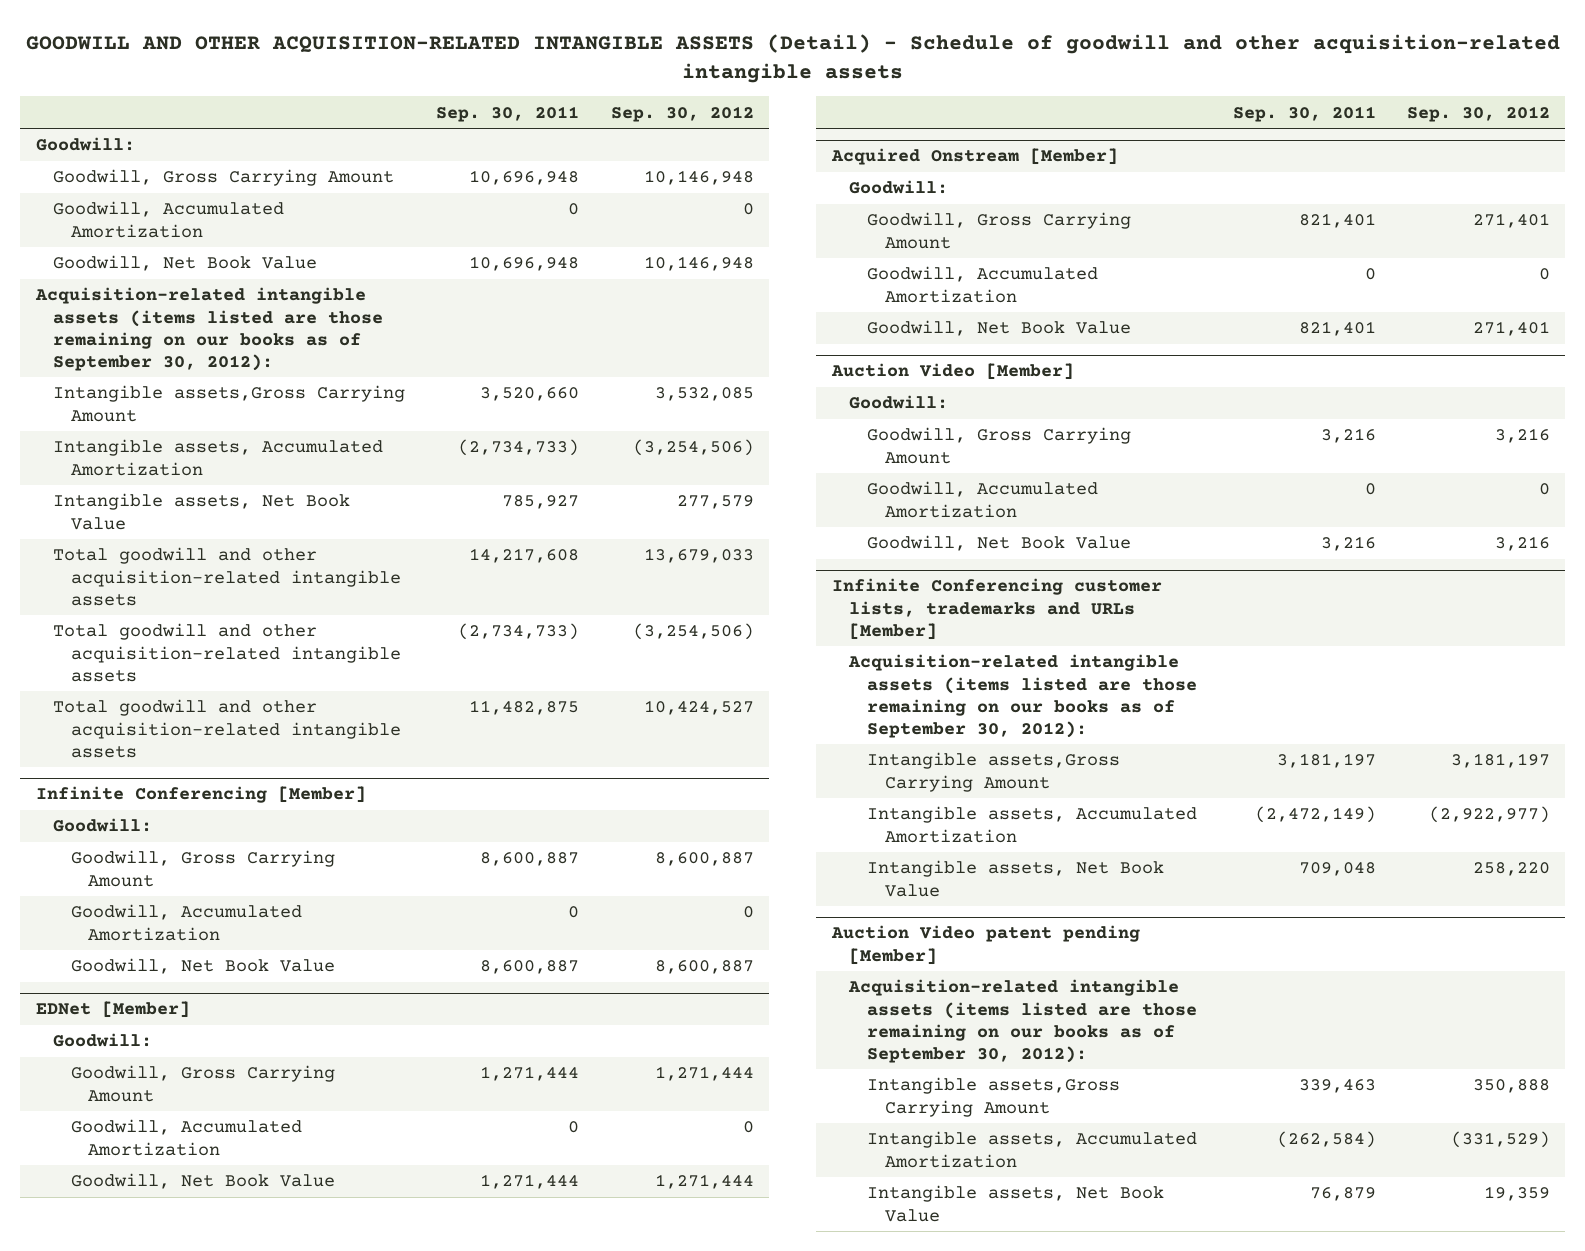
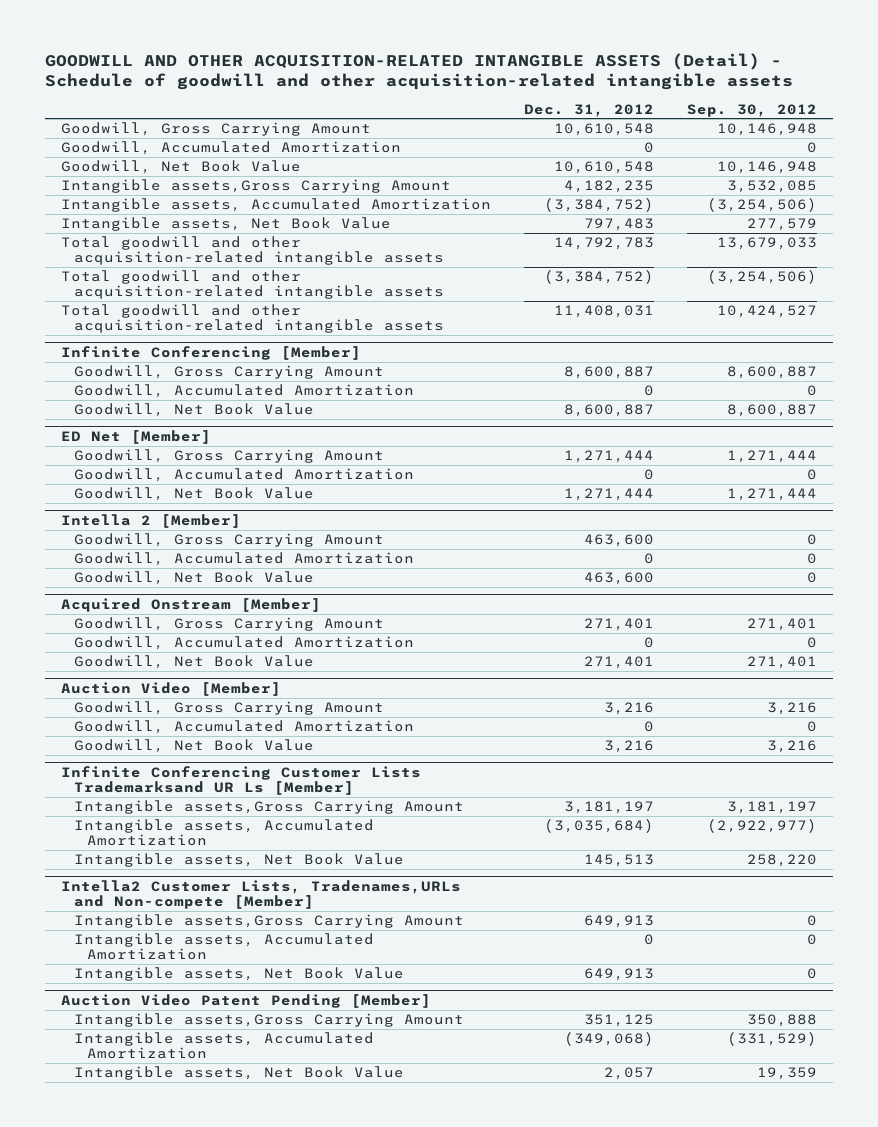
[436,105,580,122] Sep. 30, 2011 -> none
none -> [524,103,655,117] Dec. 31, 2012
[35,137,135,152] Goodwill: -> none
[34,287,384,371] Acquisition-related intangible assets (items listed are those remaining on our books as of September 30, 2012): -> none
[53,818,153,833] Goodwill: -> none
[35,1001,190,1019] EDNet [Member] -> none
[53,1033,153,1048] Goodwill: -> none
none -> [61,429,212,444] ED Net [Member]
none -> [61,513,242,528] Intella 2 [Member]
none -> [74,533,385,548] Goodwill, Gross Carrying Amount
none -> [74,552,415,567] Goodwill, Accumulated Amortization
none -> [74,571,315,586] Goodwill, Net Book Value
[849,180,949,195] Goodwill: -> none
[849,395,949,410] Goodwill: -> none
[831,578,1162,640] Infinite Conferencing customer lists, trademarks and URLs [Member] -> none
[848,654,1197,738] Acquisition-related intangible assets (items listed are those remaining on our books as of September 30, 2012): -> none
none -> [61,765,422,796] Infinite Conferencing Customer Lists Trademarksand UR Ls [Member]
[848,979,1197,1063] Acquisition-related intangible assets (items listed are those remaining on our books as of September 30, 2012): -> none
none -> [61,879,462,910] Intella2 Customer Lists, Tradenames,URLs and Non-compete [Member]
none -> [74,914,465,929] Intangible assets,Gross Carrying Amount
none -> [74,933,375,961] Intangible assets, Accumulated Amortization
none -> [74,967,405,982] Intangible assets, Net Book Value
[830,925,1140,965] Auction Video patent pending [Member] -> [61,993,432,1008] Auction Video Patent Pending [Member]

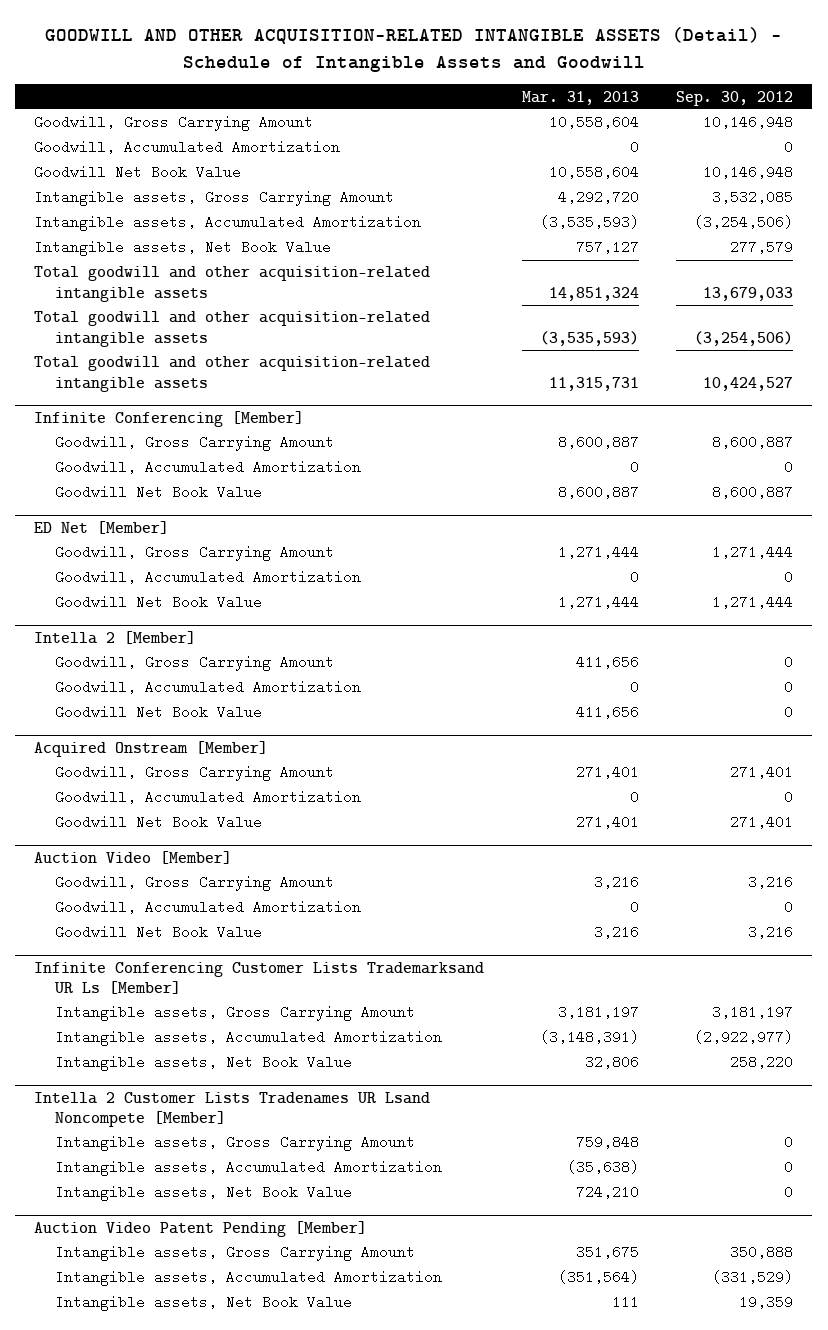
[45,52,794,91] GOODWILL AND OTHER ACQUISITION-RELATED INTANGIBLE ASSETS (Detail) - Schedule of goodwill and other acquisition-related intangible assets -> [44,27,782,72] GOODWILL AND OTHER ACQUISITION-RELATED INTANGIBLE ASSETS (Detail) - Schedule of Intangible Assets and Goodwill
[524,103,655,117] Dec. 31, 2012 -> none
none -> [521,90,639,105] Mar. 31, 2013
[61,160,302,175] Goodwill, Net Book Value -> [34,165,242,180] Goodwill Net Book Value
[61,179,452,194] Intangible assets,Gross Carrying Amount -> [34,190,395,207] Intangible assets, Gross Carrying Amount
[74,403,315,418] Goodwill, Net Book Value -> [55,485,263,500] Goodwill Net Book Value
[74,487,315,502] Goodwill, Net Book Value -> [55,595,263,610] Goodwill Net Book Value
[74,571,315,586] Goodwill, Net Book Value -> [55,705,263,720] Goodwill Net Book Value
[74,655,315,670] Goodwill, Net Book Value -> [55,815,263,830] Goodwill Net Book Value
[74,739,315,754] Goodwill, Net Book Value -> [55,925,263,940] Goodwill Net Book Value
[74,800,465,815] Intangible assets,Gross Carrying Amount -> [55,1005,416,1022] Intangible assets, Gross Carrying Amount
[61,879,462,910] Intella2 Customer Lists, Tradenames,URLs and Non-compete [Member] -> none
none -> [34,1091,431,1127] Intella 2 Customer Lists Tradenames UR Lsand Noncompete [Member]
[74,914,465,929] Intangible assets,Gross Carrying Amount -> [55,1135,416,1152] Intangible assets, Gross Carrying Amount
[74,1013,465,1028] Intangible assets,Gross Carrying Amount -> [55,1245,416,1262] Intangible assets, Gross Carrying Amount

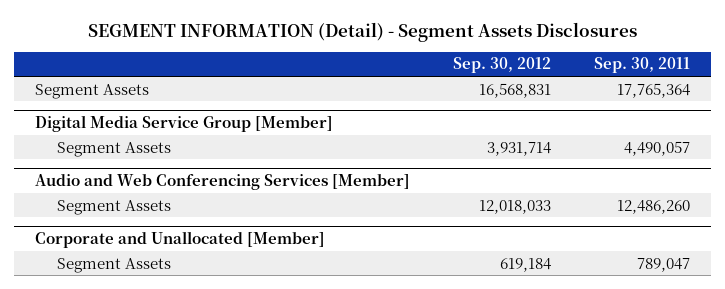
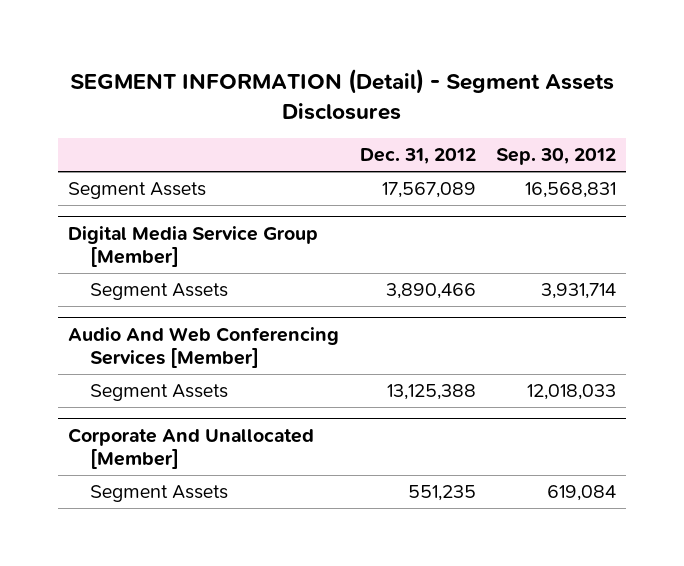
[593,57,690,74] Sep. 30, 2011 -> none
none -> [359,148,476,165] Dec. 31, 2012
[35,173,411,190] Audio and Web Conferencing Services [Member] -> [68,326,340,369] Audio And Web Conferencing Services [Member]
[35,230,326,248] Corporate and Unallocated [Member] -> [68,427,315,470] Corporate And Unallocated [Member]
[500,257,552,272] 619,184 -> [546,485,616,502] 619,084

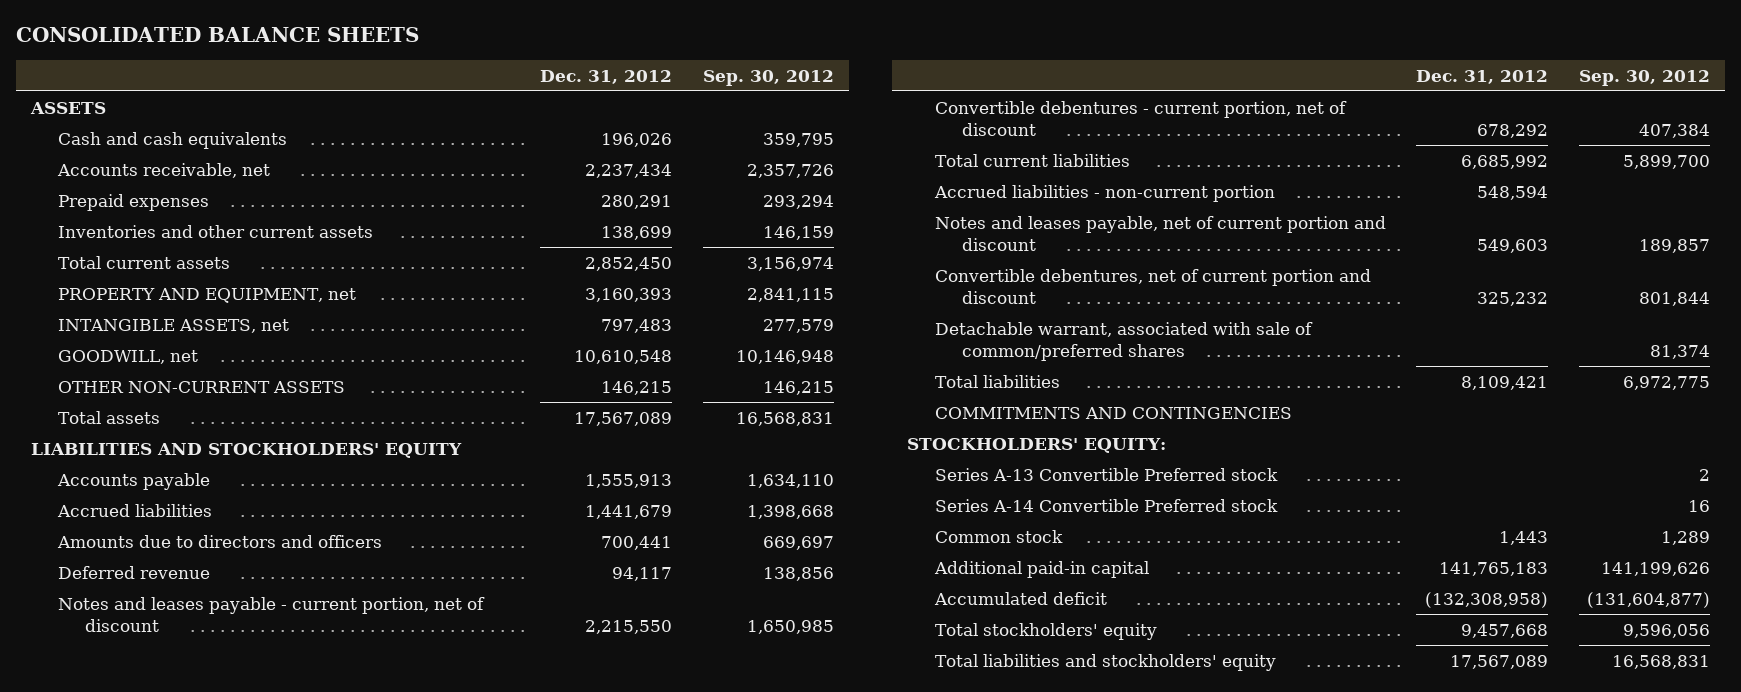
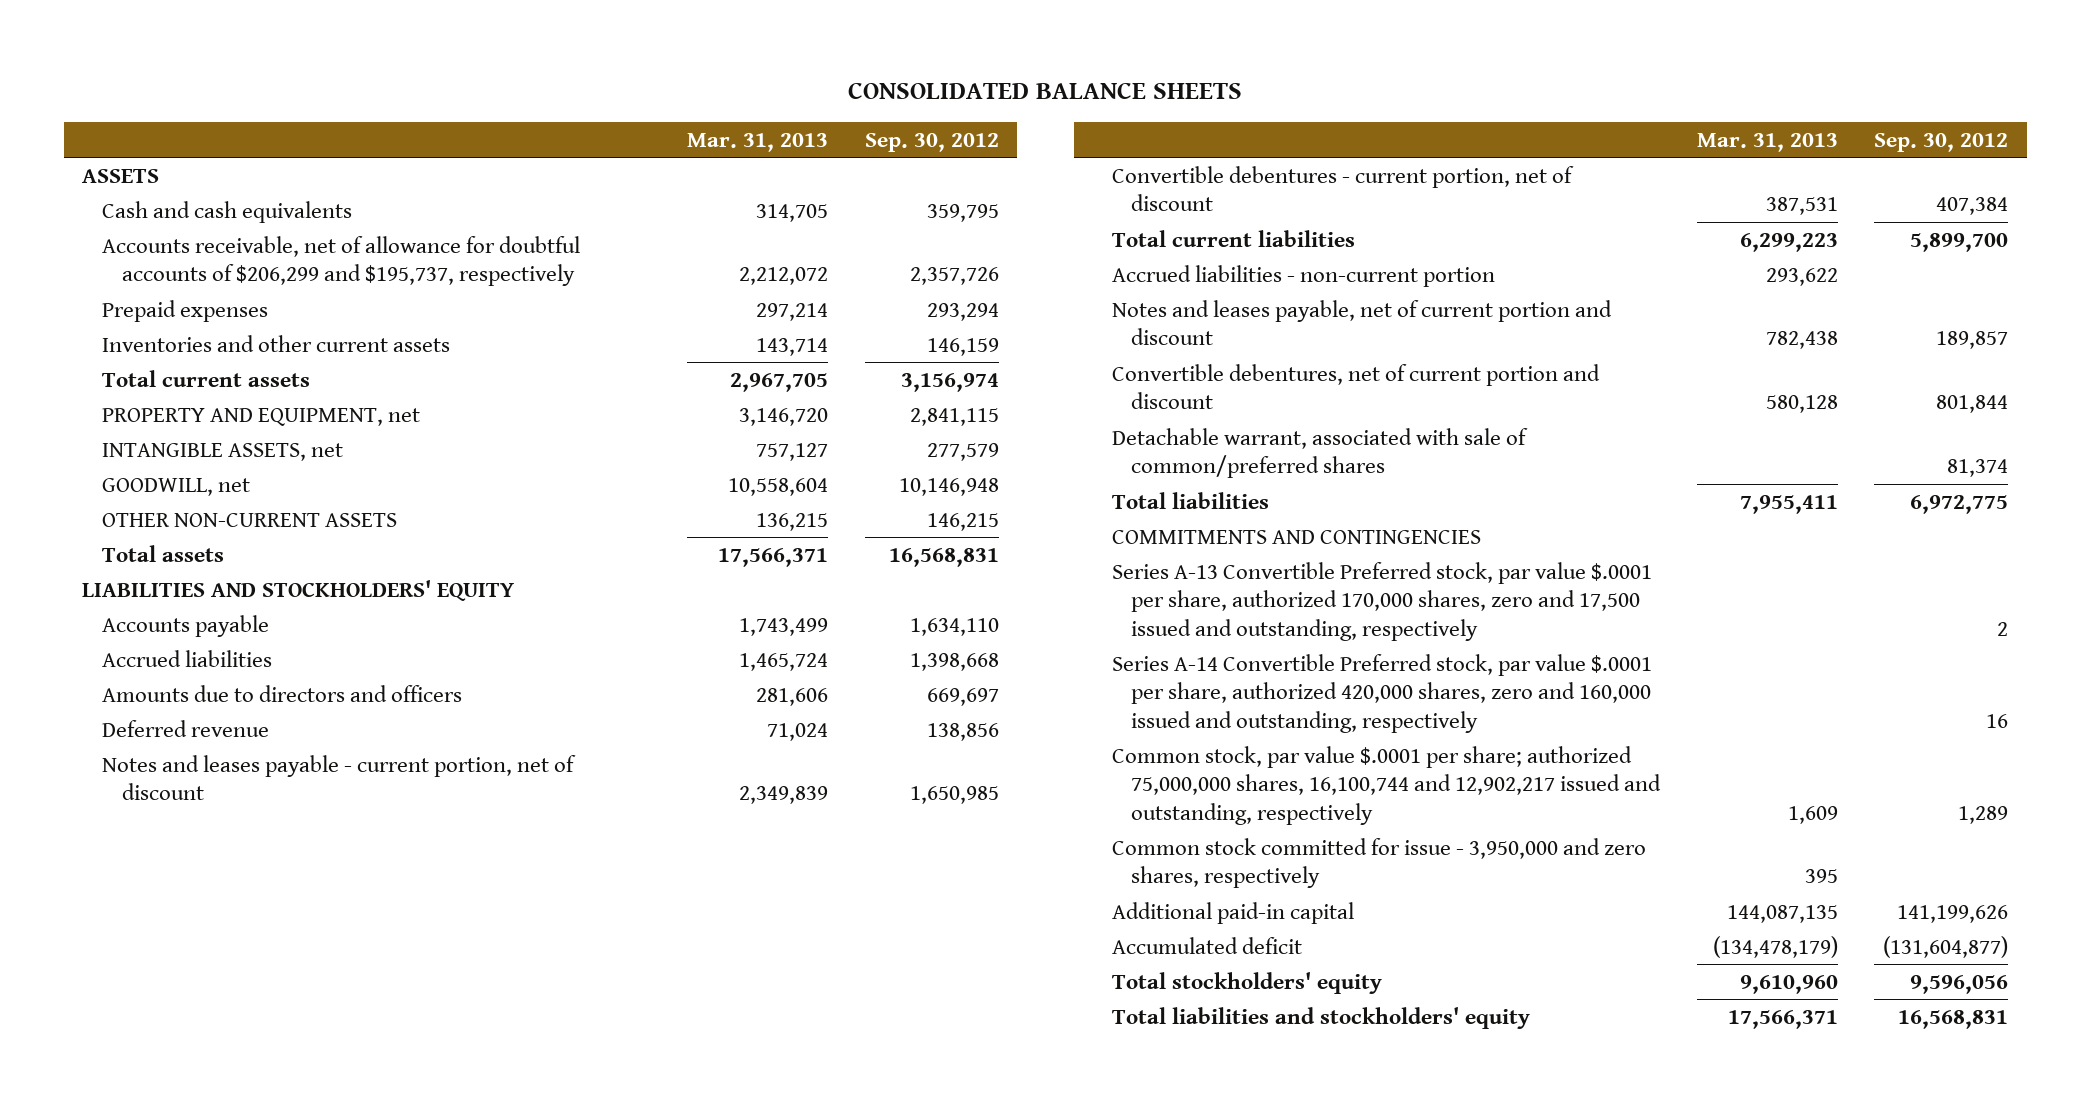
[539,69,672,84] Dec. 31, 2012 -> none
none -> [687,132,829,152] Mar. 31, 2013
[57,162,271,178] Accounts receivable, net -> [102,235,581,287] Accounts receivable, net of allowance for doubtful accounts of $206,299 and $195,737, respectively
[907,437,1167,453] STOCKHOLDERS' EQUITY: -> none
[934,467,1278,481] Series A-13 Convertible Preferred stock -> [1111,561,1652,641] Series A-13 Convertible Preferred stock, par value $.0001 per share, authorized 170,000 shares, zero and 17,500 issued and outstanding, respectively
[934,498,1278,512] Series A-14 Convertible Preferred stock -> [1111,653,1652,733] Series A-14 Convertible Preferred stock, par value $.0001 per share, authorized 420,000 shares, zero and 160,000 issued and outstanding, respectively
[934,529,1063,543] Common stock -> [1111,745,1662,825] Common stock, par value $.0001 per share; authorized 75,000,000 shares, 16,100,744 and 12,902,217 issued and outstanding, respectively
none -> [1111,837,1646,889] Common stock committed for issue - 3,950,000 and zero shares, respectively

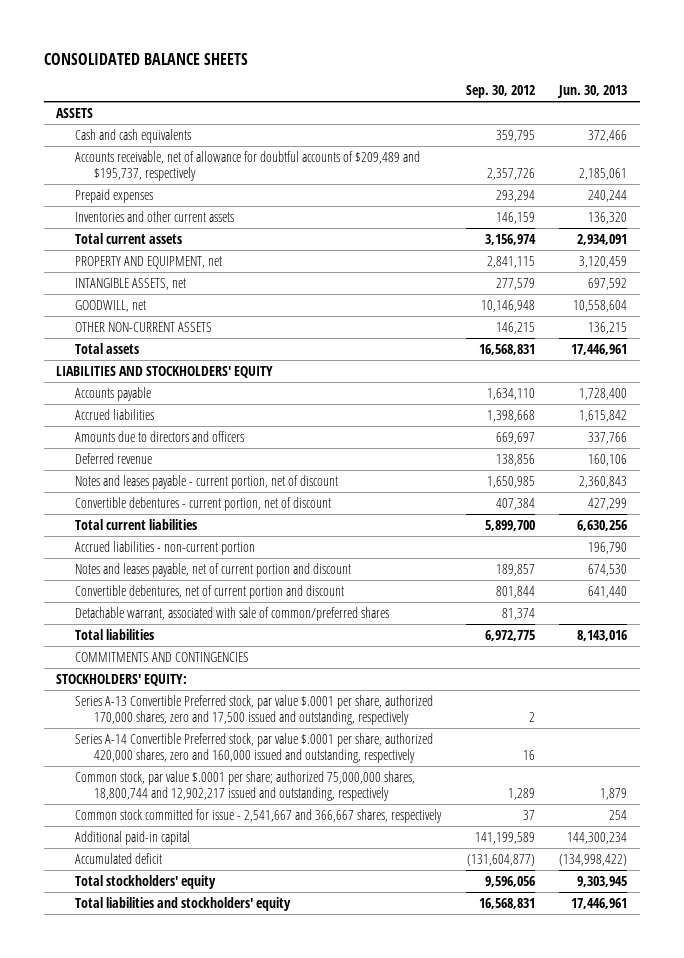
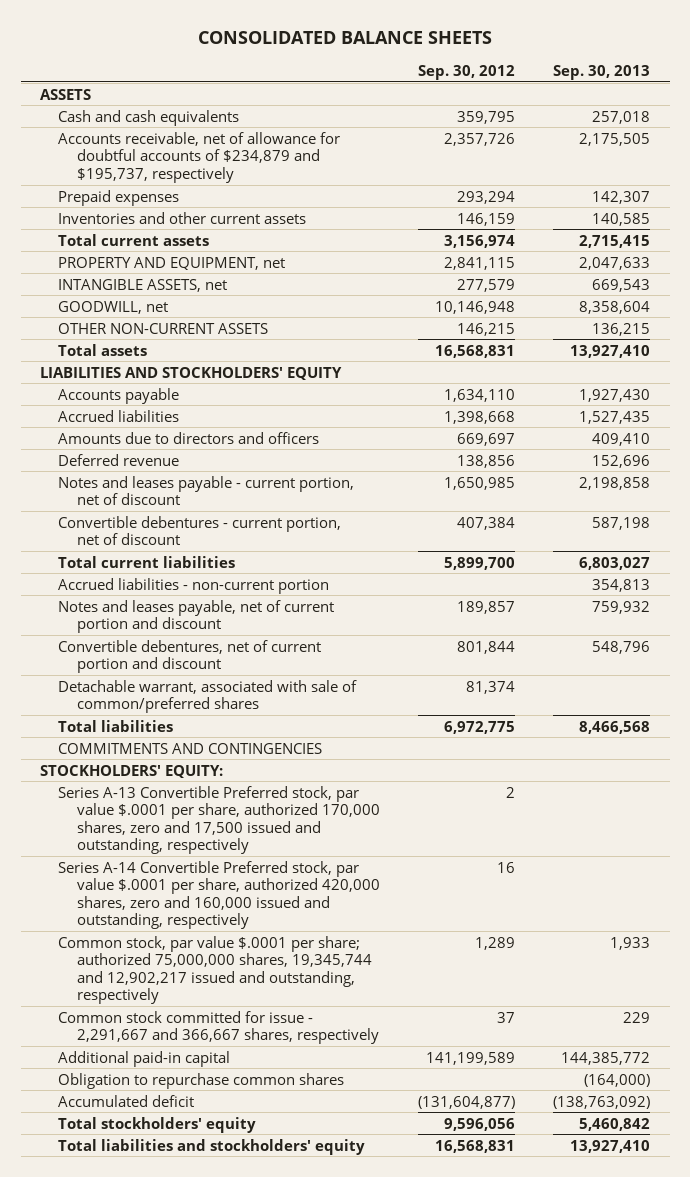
[557,84,628,98] Jun. 30, 2013 -> none
none -> [553,64,651,80] Sep. 30, 2013
[74,151,420,181] Accounts receivable, net of allowance for doubtful accounts of $209,489 and $195,737, respectively -> [58,131,341,183] Accounts receivable, net of allowance for doubtful accounts of $234,879 and $195,737, respectively
[74,771,415,801] Common stock, par value $.0001 per share; authorized 75,000,000 shares, 18,800,744 and 12,902,217 issued and outstanding, respectively -> [58,935,372,1005] Common stock, par value $.0001 per share; authorized 75,000,000 shares, 19,345,744 and 12,902,217 issued and outstanding, respectively
[74,809,442,824] Common stock committed for issue - 2,541,667 and 366,667 shares, respectively -> [58,1010,379,1045] Common stock committed for issue - 2,291,667 and 366,667 shares, respectively
none -> [58,1072,345,1089] Obligation to repurchase common shares

